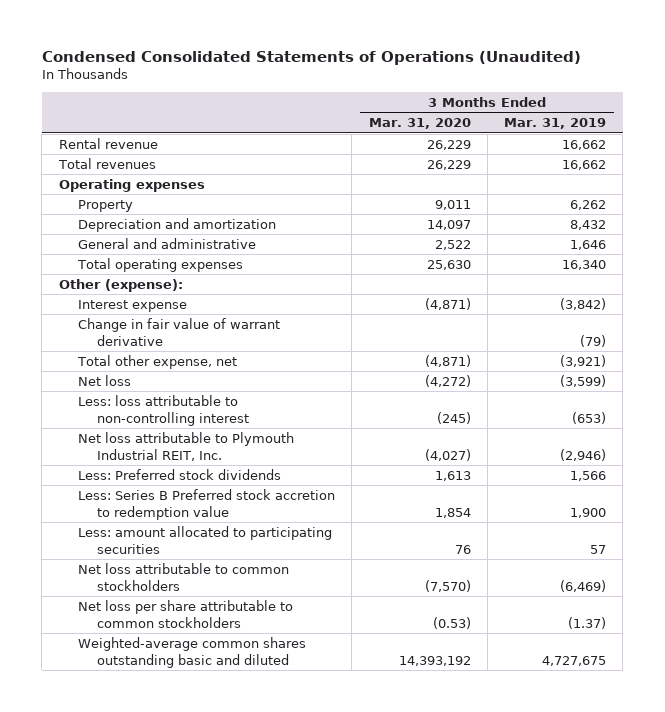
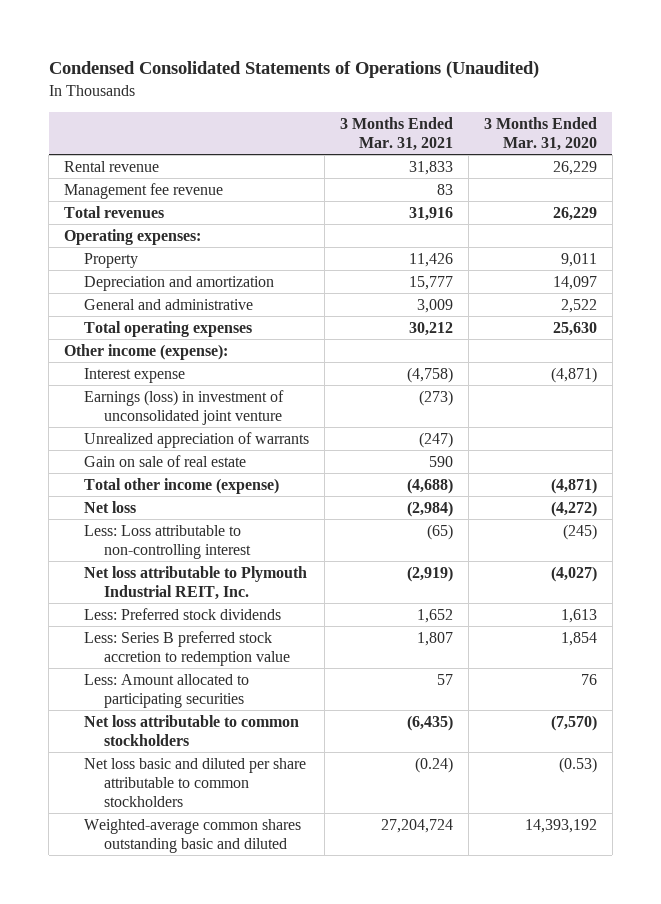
[504,118,607,130] Mar. 31, 2019 -> none
none -> [339,116,453,151] 3 Months Ended Mar. 31, 2021
none -> [64,182,224,199] Management fee revenue
[58,178,205,192] Operating expenses -> [64,228,202,245] Operating expenses:
[58,278,183,292] Other (expense): -> [64,343,229,360] Other income (expense):
[77,317,280,346] Change in fair value of warrant derivative -> none
none -> [84,389,285,425] Earnings (loss) in investment of unconsolidated joint venture
none -> [84,431,310,448] Unrealized appreciation of warrants
none -> [84,454,247,467] Gain on sale of real estate
[76,354,237,369] Total other expense, net -> [84,477,280,494] Total other income (expense)
[77,394,250,426] Less: loss attributable to non-controlling interest -> [84,524,252,559] Less: Loss attributable to non-controlling interest
[77,488,335,520] Less: Series B Preferred stock accretion to redemption value -> [84,630,291,666] Less: Series B preferred stock accretion to redemption value
[77,525,332,554] Less: amount allocated to participating securities -> [84,673,250,708] Less: Amount allocated to participating securities
[77,599,293,628] Net loss per share attributable to common stockholders -> [84,757,307,808] Net loss basic and diluted per share attributable to common stockholders

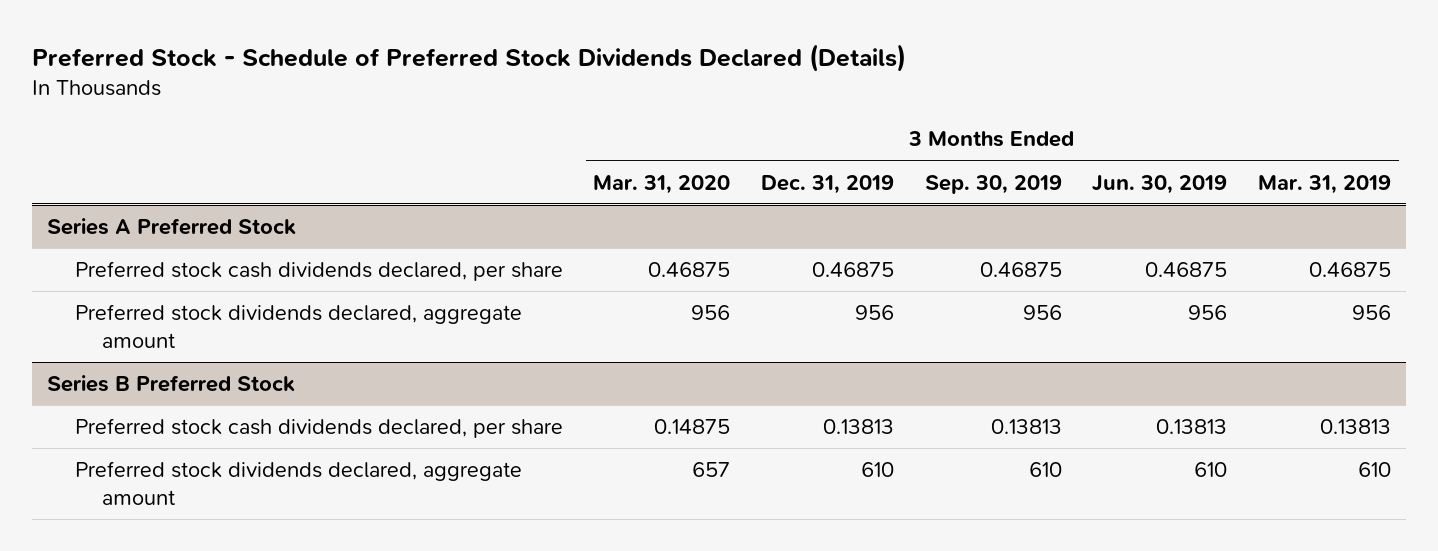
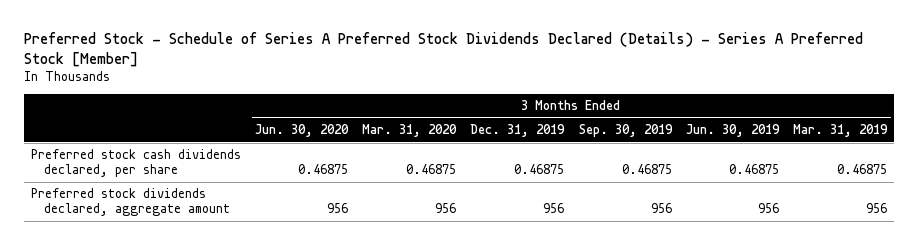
[31,43,906,72] Preferred Stock - Schedule of Preferred Stock Dividends Declared (Details) -> [23,31,863,67] Preferred Stock - Schedule of Series A Preferred Stock Dividends Declared (Details) - Series A Preferred Stock [Member]
none -> [255,124,350,138] Jun. 30, 2020
[47,218,297,236] Series A Preferred Stock -> none
[47,375,296,393] Series B Preferred Stock -> none
[74,418,563,439] Preferred stock cash dividends declared, per share -> none
[74,461,522,505] Preferred stock dividends declared, aggregate amount -> none

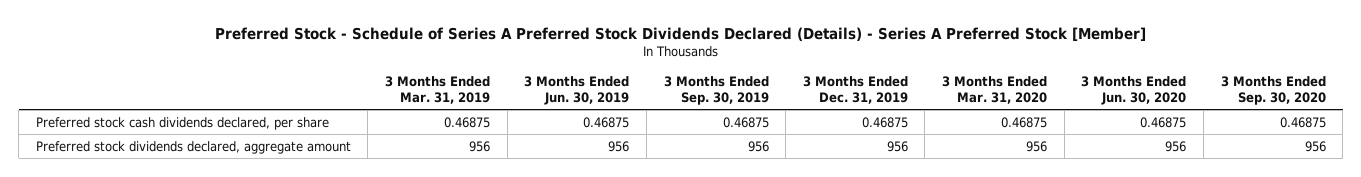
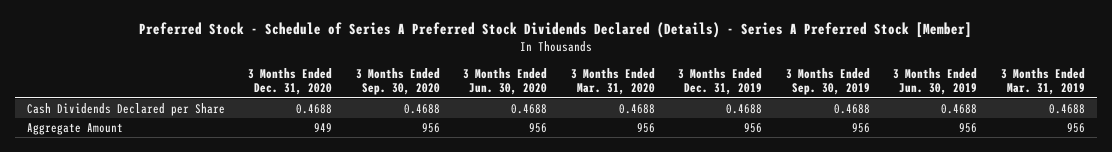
none -> [248,67,333,96] 3 Months Ended Dec. 31, 2020
[35,116,329,130] Preferred stock cash dividends declared, per share -> [26,102,225,116] Cash Dividends Declared per Share
[444,116,491,128] 0.46875 -> [1048,103,1085,114] 0.4688
[583,116,630,128] 0.46875 -> [941,103,978,114] 0.4688
[722,116,769,128] 0.46875 -> [833,103,870,114] 0.4688
[861,116,908,128] 0.46875 -> [726,103,763,114] 0.4688
[1001,116,1048,128] 0.46875 -> [618,103,655,114] 0.4688
[1140,116,1187,128] 0.46875 -> [511,103,548,114] 0.4688
[1279,116,1326,128] 0.46875 -> [403,103,440,114] 0.4688
[35,140,351,154] Preferred stock dividends declared, aggregate amount -> [26,122,123,135] Aggregate Amount

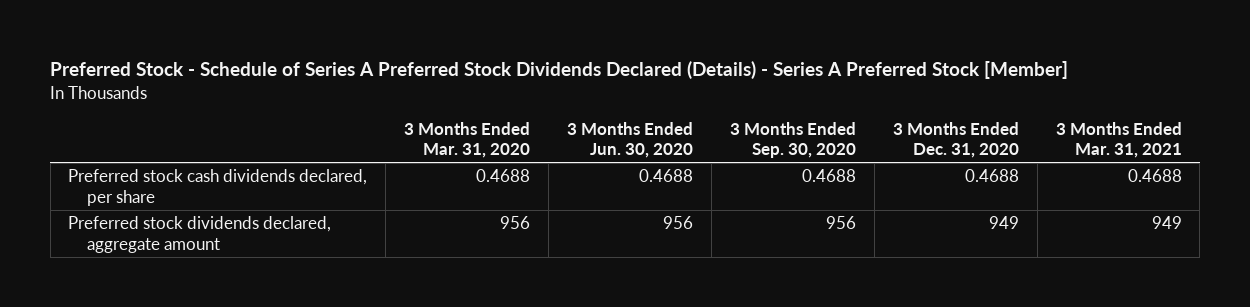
[678,67,763,96] 3 Months Ended Dec. 31, 2019 -> none
[785,67,870,96] 3 Months Ended Sep. 30, 2019 -> none
[893,67,978,96] 3 Months Ended Jun. 30, 2019 -> none
[1000,67,1085,96] 3 Months Ended Mar. 31, 2019 -> none
none -> [1055,121,1182,159] 3 Months Ended Mar. 31, 2021
[26,102,225,116] Cash Dividends Declared per Share -> [68,169,368,206] Preferred stock cash dividends declared, per share
[26,122,123,135] Aggregate Amount -> [68,216,332,253] Preferred stock dividends declared, aggregate amount

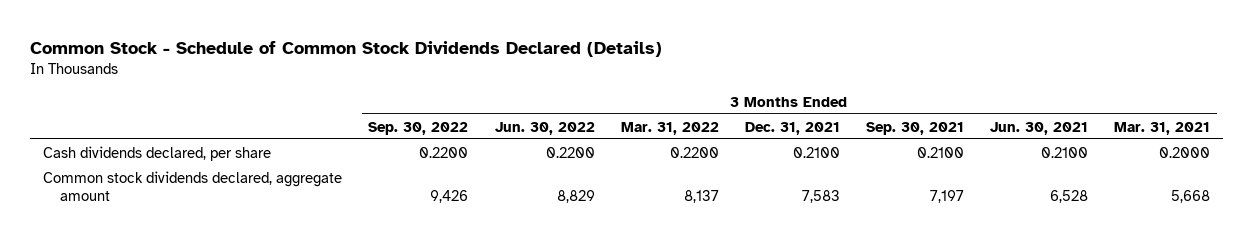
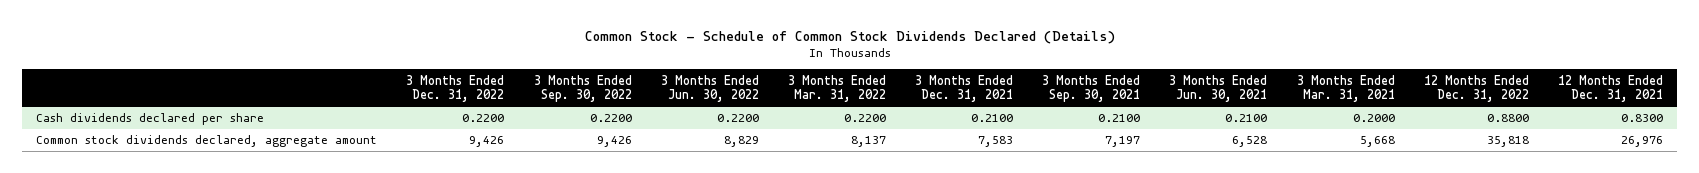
none -> [406,74,505,103] 3 Months Ended Dec. 31, 2022
none -> [1423,74,1529,103] 12 Months Ended Dec. 31, 2022
none -> [1557,74,1663,103] 12 Months Ended Dec. 31, 2021
[43,145,272,161] Cash dividends declared, per share -> [36,113,265,126] Cash dividends declared per share

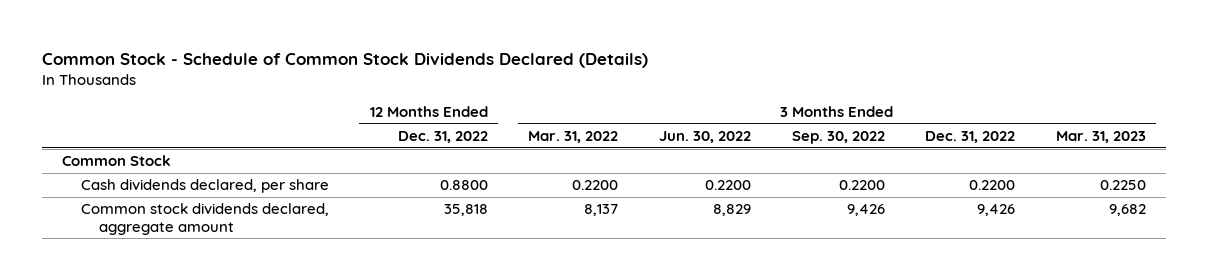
[915,74,1014,103] 3 Months Ended Dec. 31, 2021 -> none
[1042,74,1141,103] 3 Months Ended Sep. 30, 2021 -> none
[1169,74,1268,103] 3 Months Ended Jun. 30, 2021 -> none
[1296,74,1395,103] 3 Months Ended Mar. 31, 2021 -> none
[1557,74,1663,103] 12 Months Ended Dec. 31, 2021 -> none
none -> [1055,131,1146,144] Mar. 31, 2023
none -> [62,155,172,167] Common Stock
[36,113,265,126] Cash dividends declared per share -> [80,179,329,194] Cash dividends declared, per share

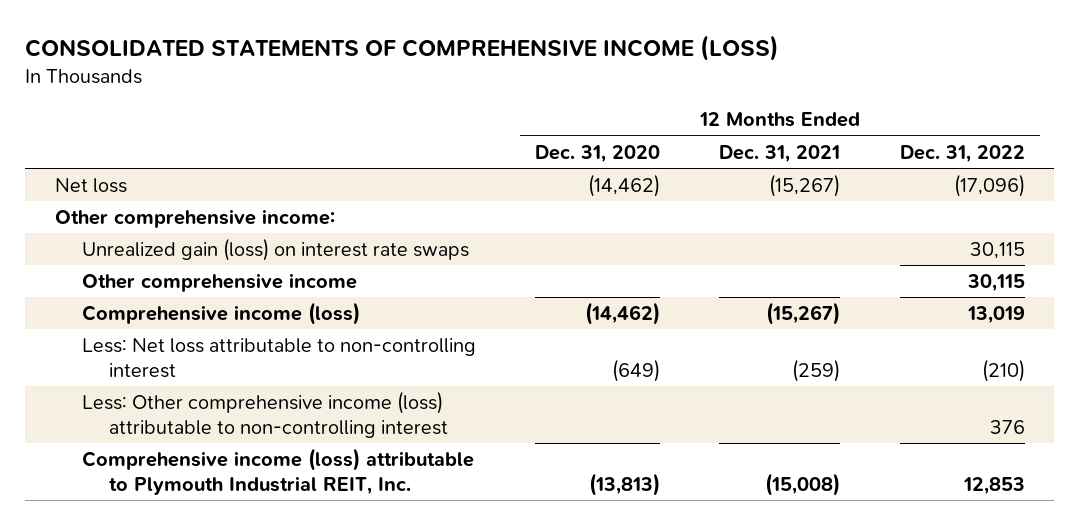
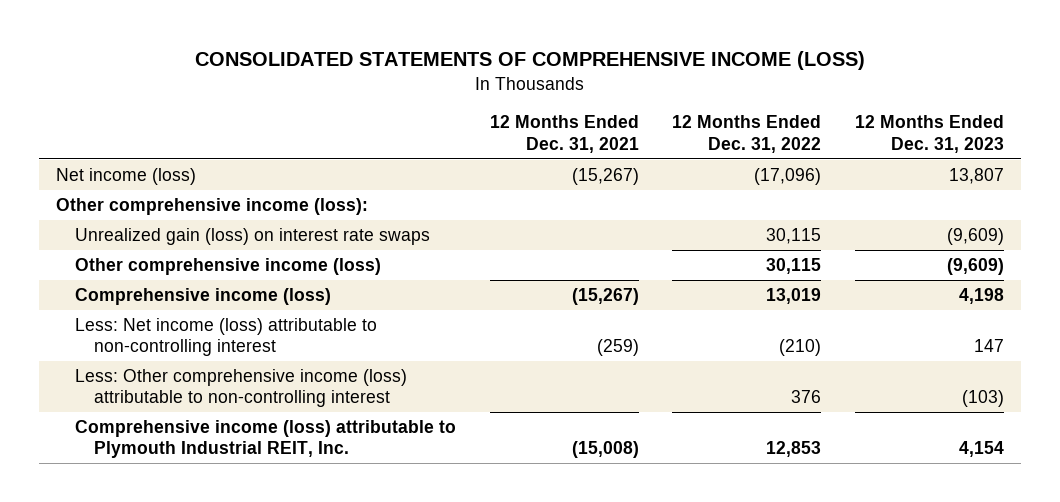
[535,144,661,163] Dec. 31, 2020 -> none
none -> [855,115,1005,153] 12 Months Ended Dec. 31, 2023
[54,178,127,194] Net loss -> [56,167,197,185] Net income (loss)
[54,209,335,229] Other comprehensive income: -> [56,197,369,215] Other comprehensive income (loss):
[81,273,357,293] Other comprehensive income -> [75,257,382,275] Other comprehensive income (loss)
[81,338,476,378] Less: Net loss attributable to non-controlling interest -> [75,317,378,357] Less: Net income (loss) attributable to non-controlling interest

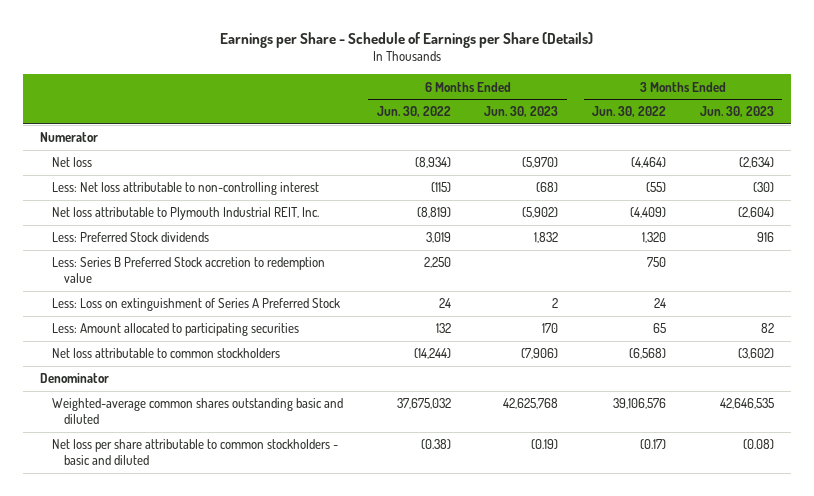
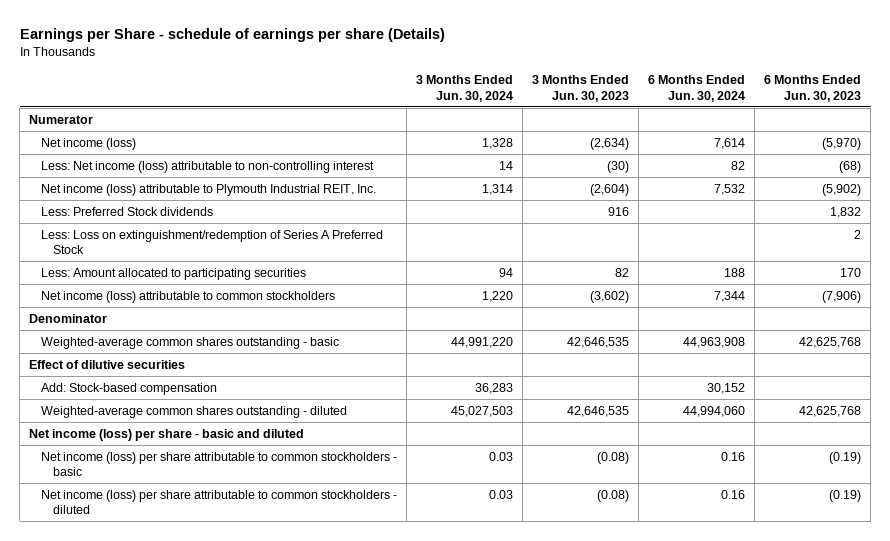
[219,31,593,48] Earnings per Share - Schedule of Earnings per Share (Details) -> [19,28,445,43] Earnings per Share - schedule of earnings per share (Details)
[376,106,451,118] Jun. 30, 2022 -> none
[592,106,667,118] Jun. 30, 2022 -> none
none -> [415,75,513,102] 3 Months Ended Jun. 30, 2024
none -> [648,75,746,102] 6 Months Ended Jun. 30, 2024
[51,157,92,168] Net loss -> [40,137,136,150] Net income (loss)
[51,182,319,196] Less: Net loss attributable to non-controlling interest -> [40,160,374,173] Less: Net income (loss) attributable to non-controlling interest
[51,207,319,221] Net loss attributable to Plymouth Industrial REIT, Inc. -> [40,183,376,196] Net income (loss) attributable to Plymouth Industrial REIT, Inc.
[51,257,325,284] Less: Series B Preferred Stock accretion to redemption value -> none
[51,298,340,312] Less: Loss on extinguishment of Series A Preferred Stock -> [40,229,383,255] Less: Loss on extinguishment/redemption of Series A Preferred Stock
[51,348,280,359] Net loss attributable to common stockholders -> [40,290,335,303] Net income (loss) attributable to common stockholders
[51,398,343,425] Weighted-average common shares outstanding basic and diluted -> [40,336,339,349] Weighted-average common shares outstanding - basic
none -> [29,359,186,369] Effect of dilutive securities
none -> [40,382,217,395] Add: Stock-based compensation
none -> [40,405,347,418] Weighted-average common shares outstanding - diluted
none -> [29,428,305,441] Net income (loss) per share - basic and diluted
[51,439,338,466] Net loss per share attributable to common stockholders - basic and diluted -> [40,451,397,477] Net income (loss) per share attributable to common stockholders - basic
none -> [40,489,397,515] Net income (loss) per share attributable to common stockholders - diluted

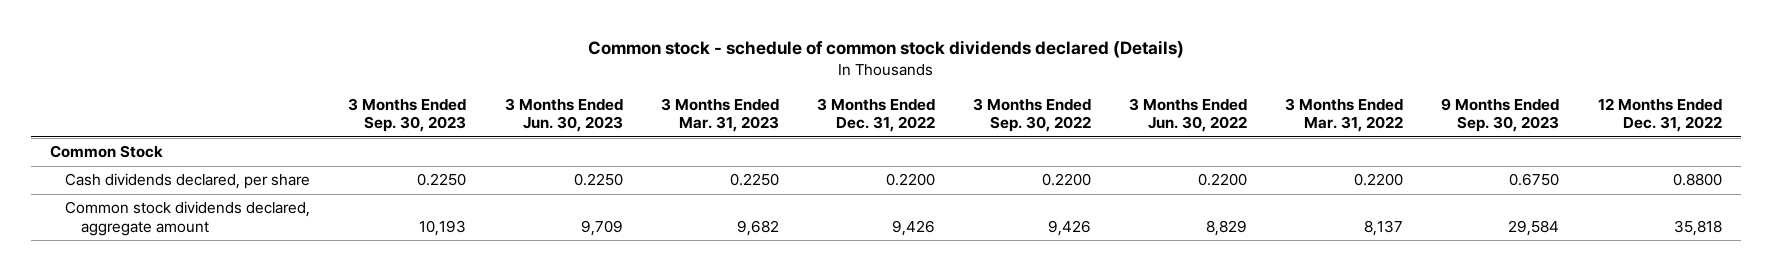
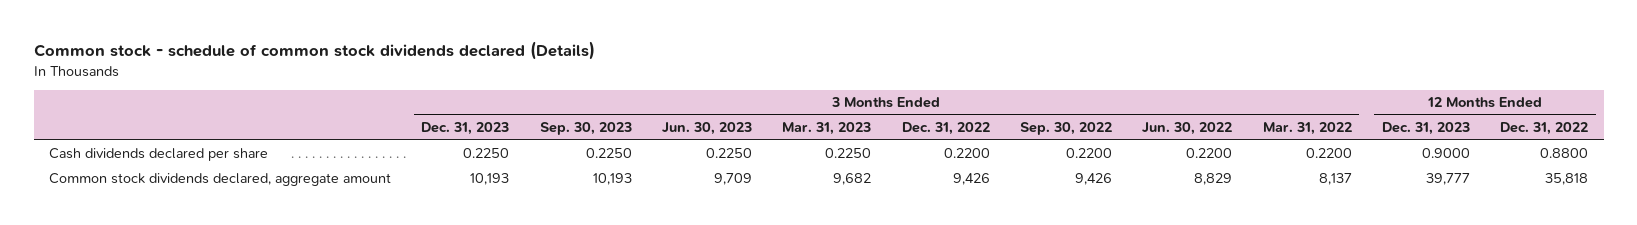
[1441,97,1560,133] 9 Months Ended Sep. 30, 2023 -> none
none -> [421,122,510,136] Dec. 31, 2023
none -> [1382,122,1471,136] Dec. 31, 2023
[49,145,163,159] Common Stock -> none
[65,173,311,190] Cash dividends declared, per share -> [48,148,268,162] Cash dividends declared per share

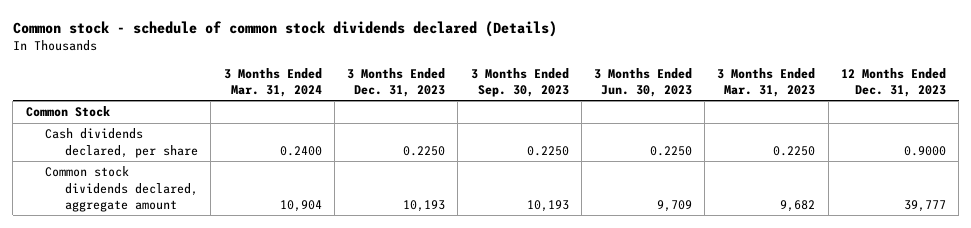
[901,122,990,136] Dec. 31, 2022 -> none
[1020,122,1113,136] Sep. 30, 2022 -> none
[1142,122,1233,136] Jun. 30, 2022 -> none
[1262,122,1352,136] Mar. 31, 2022 -> none
[1500,122,1589,136] Dec. 31, 2022 -> none
none -> [223,67,322,98] 3 Months Ended Mar. 31, 2024
none -> [25,106,110,118] Common Stock
[48,148,268,162] Cash dividends declared per share -> [45,128,199,158] Cash dividends declared, per share

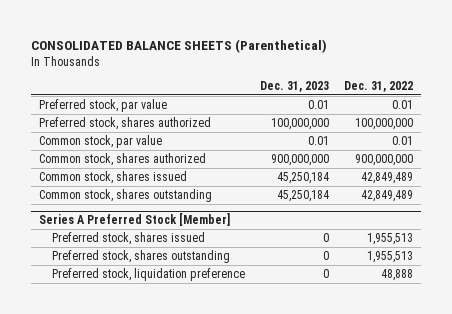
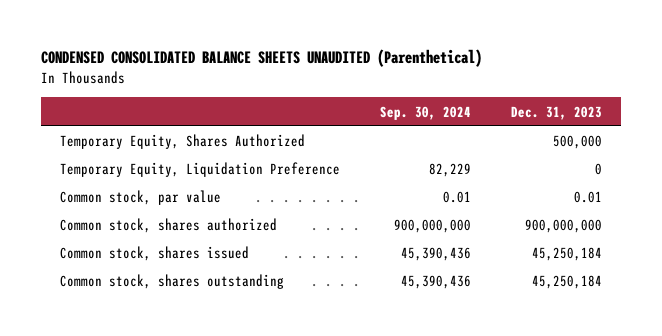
[31,38,328,53] CONSOLIDATED BALANCE SHEETS (Parenthetical) -> [40,49,482,68] CONDENSED CONSOLIDATED BALANCE SHEETS UNAUDITED (Parenthetical)
[344,81,414,93] Dec. 31, 2022 -> none
none -> [380,105,472,120] Sep. 30, 2024
[38,98,167,112] Preferred stock, par value -> none
[38,116,211,130] Preferred stock, shares authorized -> [60,134,306,150] Temporary Equity, Shares Authorized
[271,117,330,130] 100,000,000 -> [552,135,602,150] 500,000
none -> [60,162,341,178] Temporary Equity, Liquidation Preference
[38,213,230,227] Series A Preferred Stock [Member] -> none
[51,231,205,245] Preferred stock, shares issued -> none
[51,249,230,263] Preferred stock, shares outstanding -> none
[51,267,245,281] Preferred stock, liquidation preference -> none

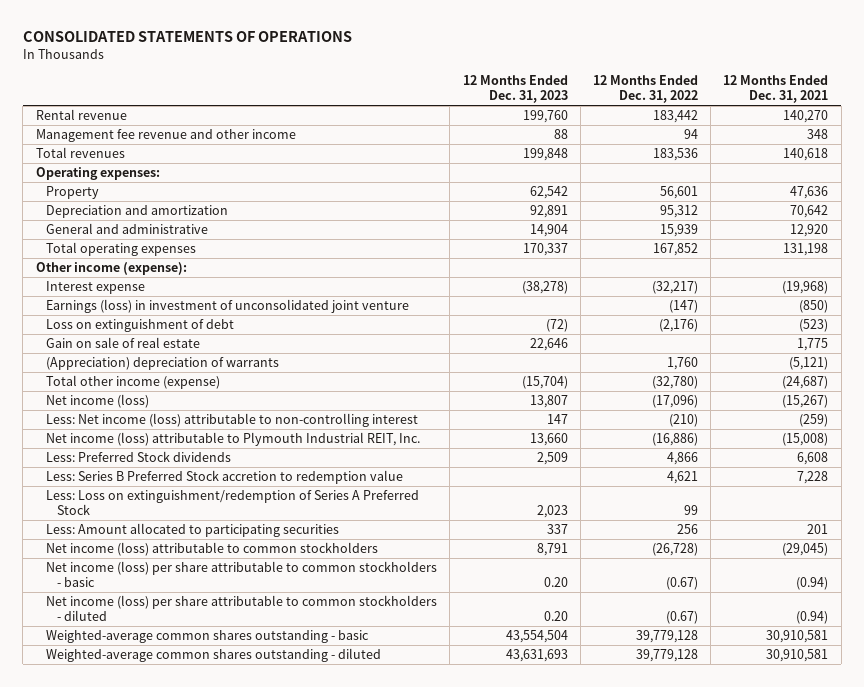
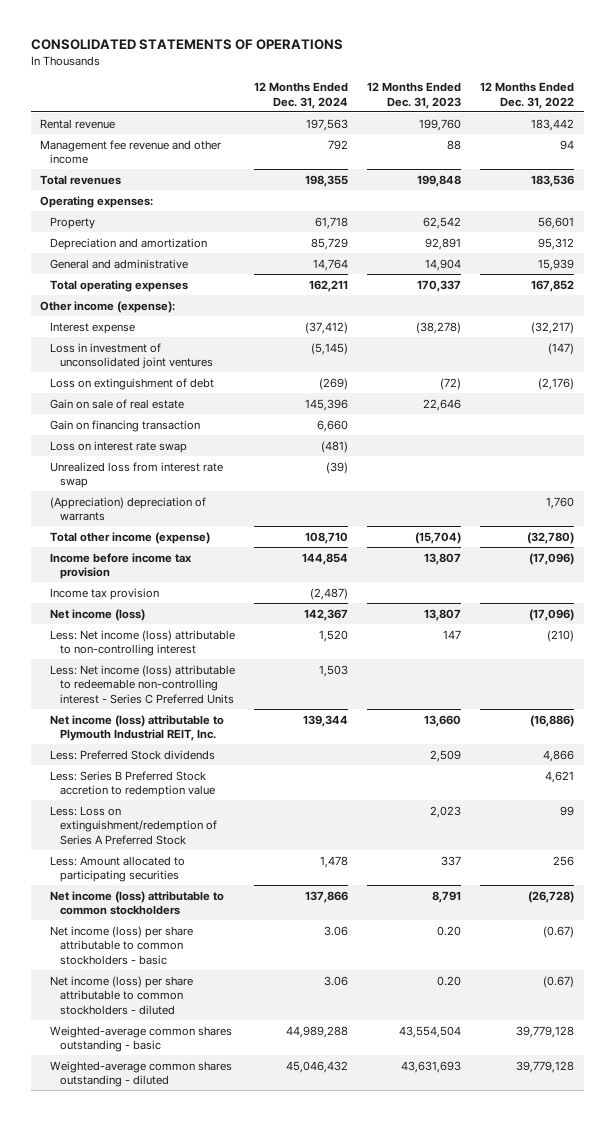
[723,75,829,104] 12 Months Ended Dec. 31, 2021 -> none
none -> [254,81,349,109] 12 Months Ended Dec. 31, 2024
[46,299,410,314] Earnings (loss) in investment of unconsolidated joint venture -> [50,342,214,370] Loss in investment of unconsolidated joint ventures
none -> [50,419,201,432] Gain on financing transaction
none -> [50,440,188,453] Loss on interest rate swap
none -> [50,461,224,489] Unrealized loss from interest rate swap
none -> [50,552,193,580] Income before income tax provision
none -> [50,587,160,600] Income tax provision
none -> [50,664,236,704] Less: Net income (loss) attributable to redeemable non-controlling interest - Series C Preferred Units

